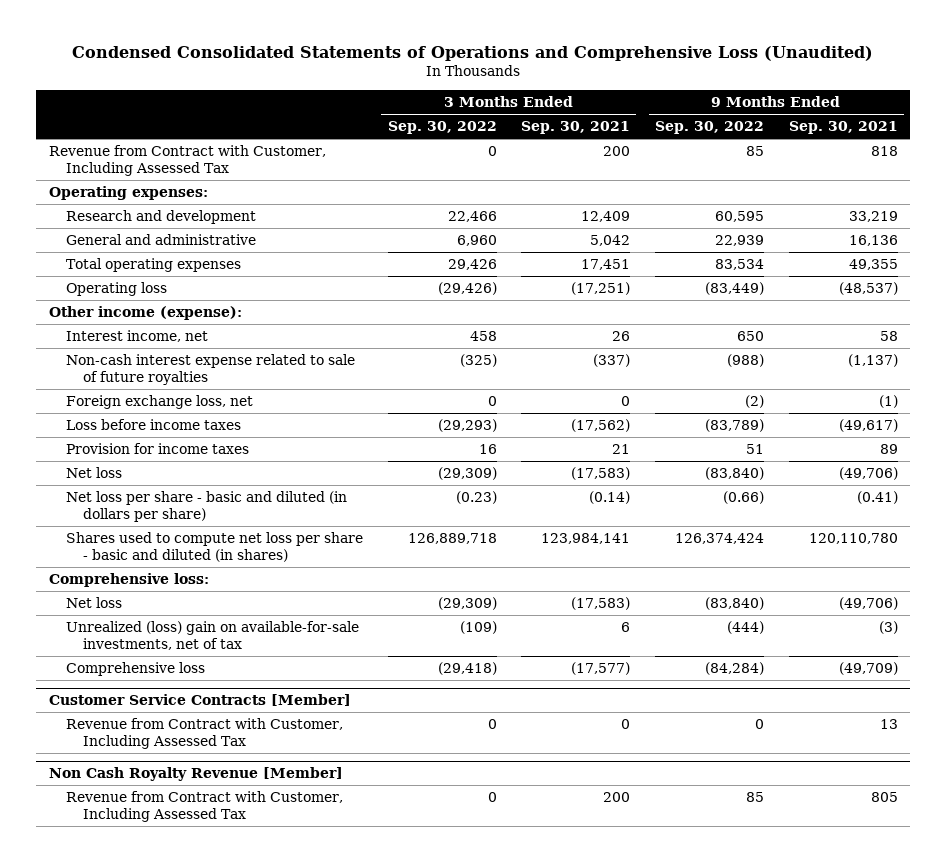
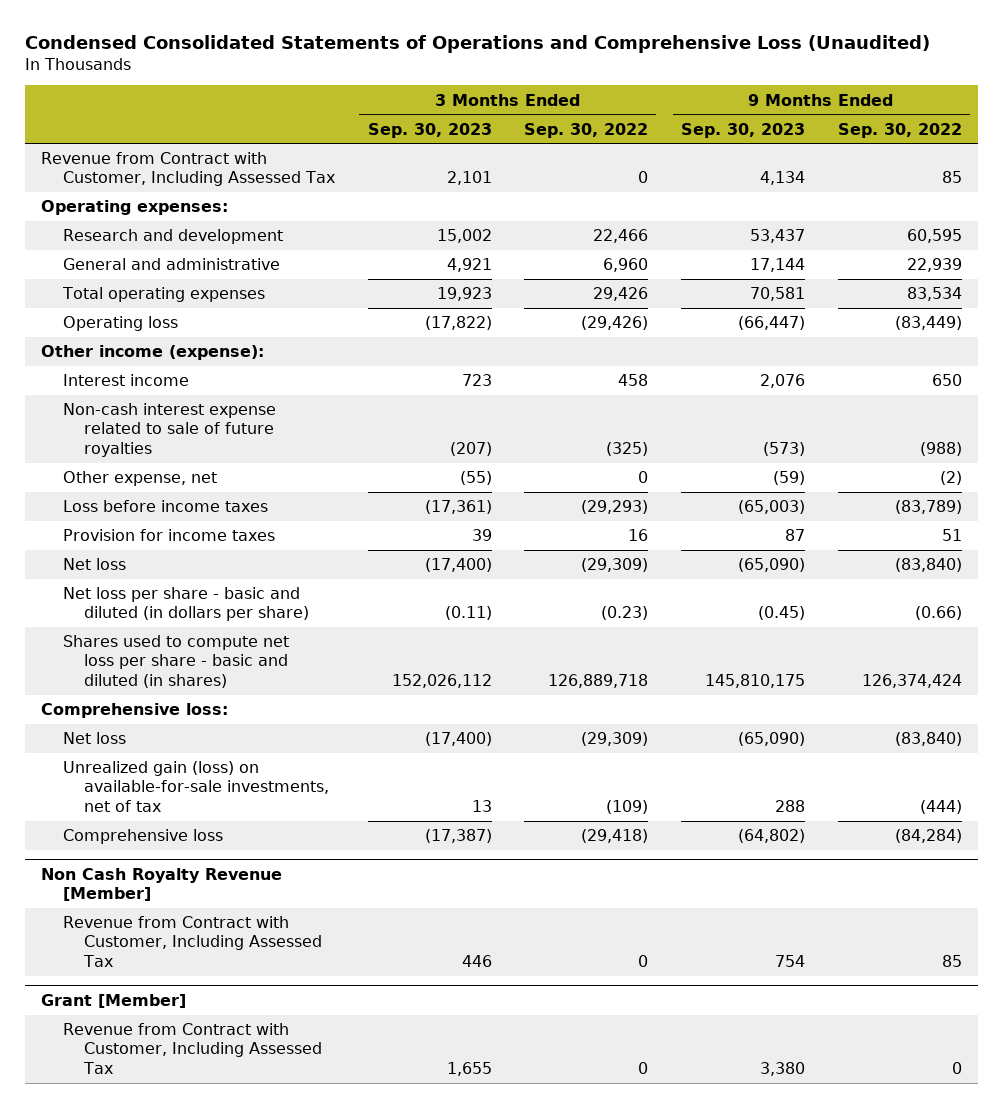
[521,121,631,135] Sep. 30, 2021 -> none
[788,121,898,135] Sep. 30, 2021 -> none
none -> [367,122,492,138] Sep. 30, 2023
none -> [681,122,806,138] Sep. 30, 2023
[65,330,208,343] Interest income, net -> [62,374,189,387] Interest income
[65,395,253,410] Foreign exchange loss, net -> none
none -> [62,471,217,487] Other expense, net
[65,621,359,650] Unrealized (loss) gain on available-for-sale investments, net of tax -> [62,761,330,812] Unrealized gain (loss) on available-for-sale investments, net of tax
[48,694,351,707] Customer Service Contracts [Member] -> none
[65,718,343,749] Revenue from Contract with Customer, Including Assessed Tax -> none
none -> [41,993,187,1008] Grant [Member]
none -> [62,1023,323,1074] Revenue from Contract with Customer, Including Assessed Tax

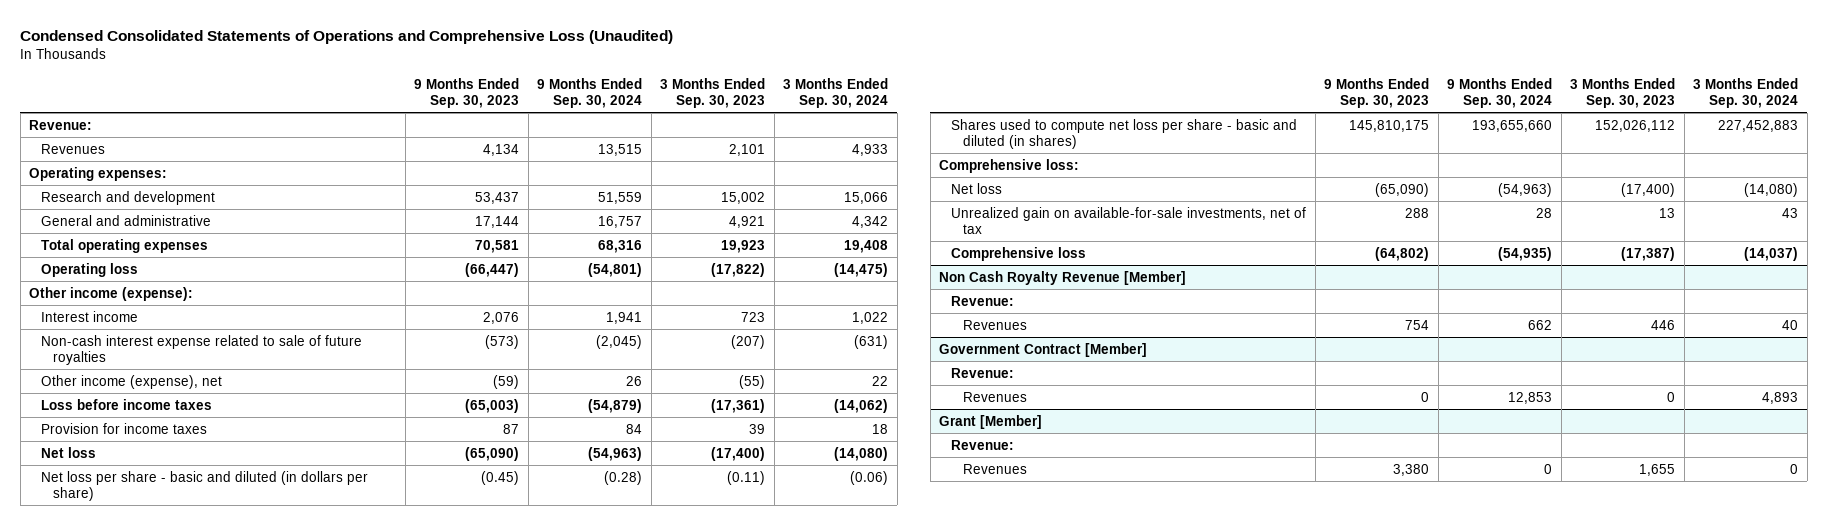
[524,122,649,138] Sep. 30, 2022 -> none
[837,122,962,138] Sep. 30, 2022 -> none
none -> [537,77,643,108] 9 Months Ended Sep. 30, 2024
none -> [783,77,889,108] 3 Months Ended Sep. 30, 2024
none -> [29,119,93,130] Revenue:
[41,152,335,187] Revenue from Contract with Customer, Including Assessed Tax -> [41,143,106,154] Revenues
[62,471,217,487] Other expense, net -> [41,374,223,389] Other income (expense), net
[62,761,330,812] Unrealized gain (loss) on available-for-sale investments, net of tax -> [951,206,1307,234] Unrealized gain on available-for-sale investments, net of tax
none -> [951,295,1015,306] Revenue:
[62,916,323,967] Revenue from Contract with Customer, Including Assessed Tax -> [963,319,1028,330] Revenues
none -> [939,342,1148,357] Government Contract [Member]
none -> [951,367,1015,378] Revenue:
none -> [963,391,1028,402] Revenues
none -> [951,439,1015,450] Revenue:
[62,1023,323,1074] Revenue from Contract with Customer, Including Assessed Tax -> [963,463,1028,474] Revenues

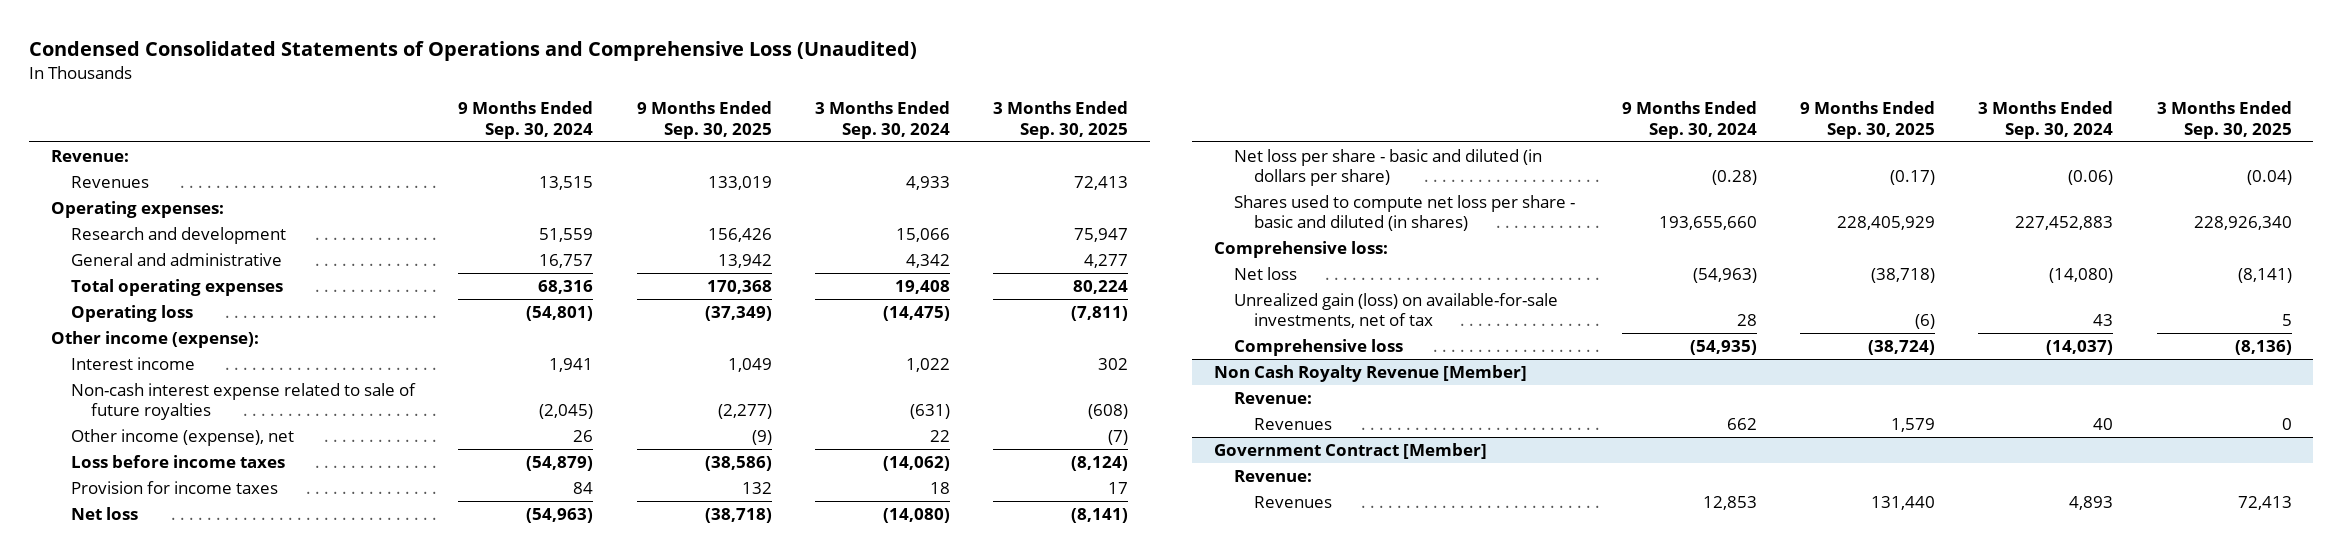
[414,77,520,108] 9 Months Ended Sep. 30, 2023 -> none
[660,77,766,108] 3 Months Ended Sep. 30, 2023 -> none
none -> [636,101,772,139] 9 Months Ended Sep. 30, 2025
none -> [993,101,1129,139] 3 Months Ended Sep. 30, 2025
[951,206,1307,234] Unrealized gain on available-for-sale investments, net of tax -> [1234,292,1559,329] Unrealized gain (loss) on available-for-sale investments, net of tax
[939,414,1043,429] Grant [Member] -> none
[951,439,1015,450] Revenue: -> none
[963,463,1028,474] Revenues -> none

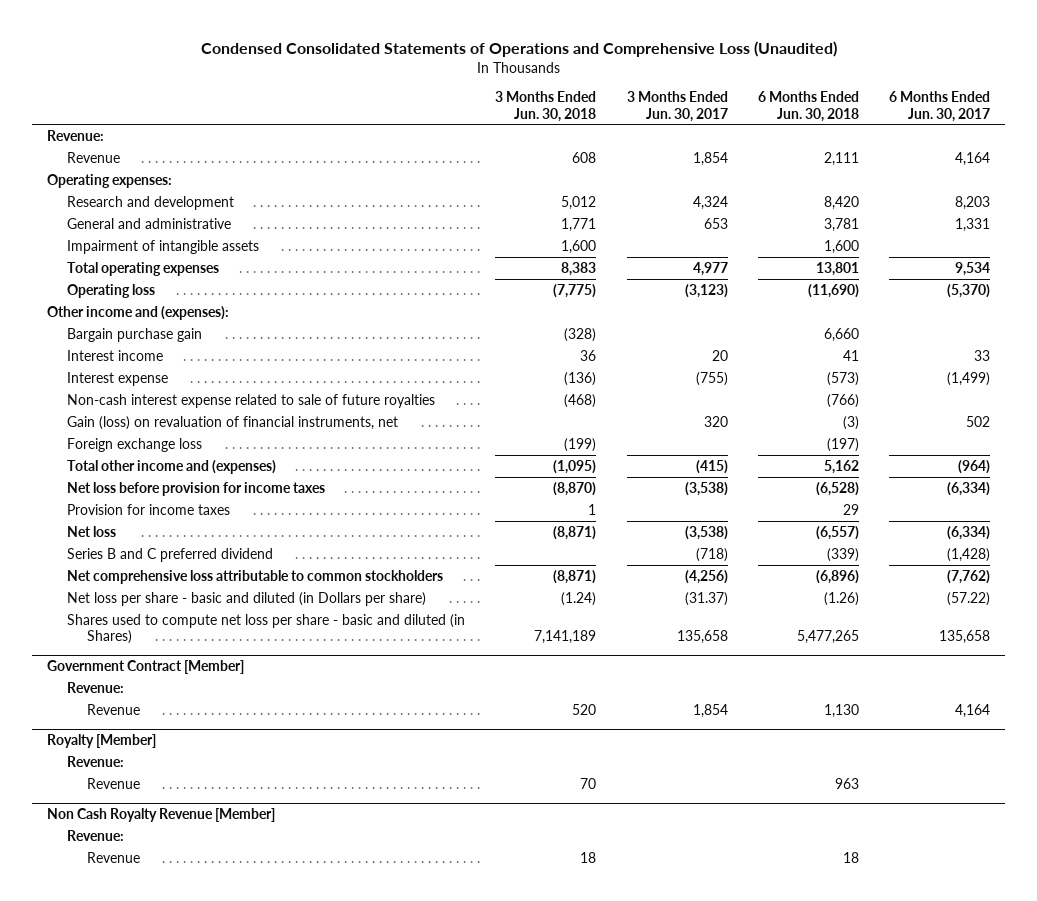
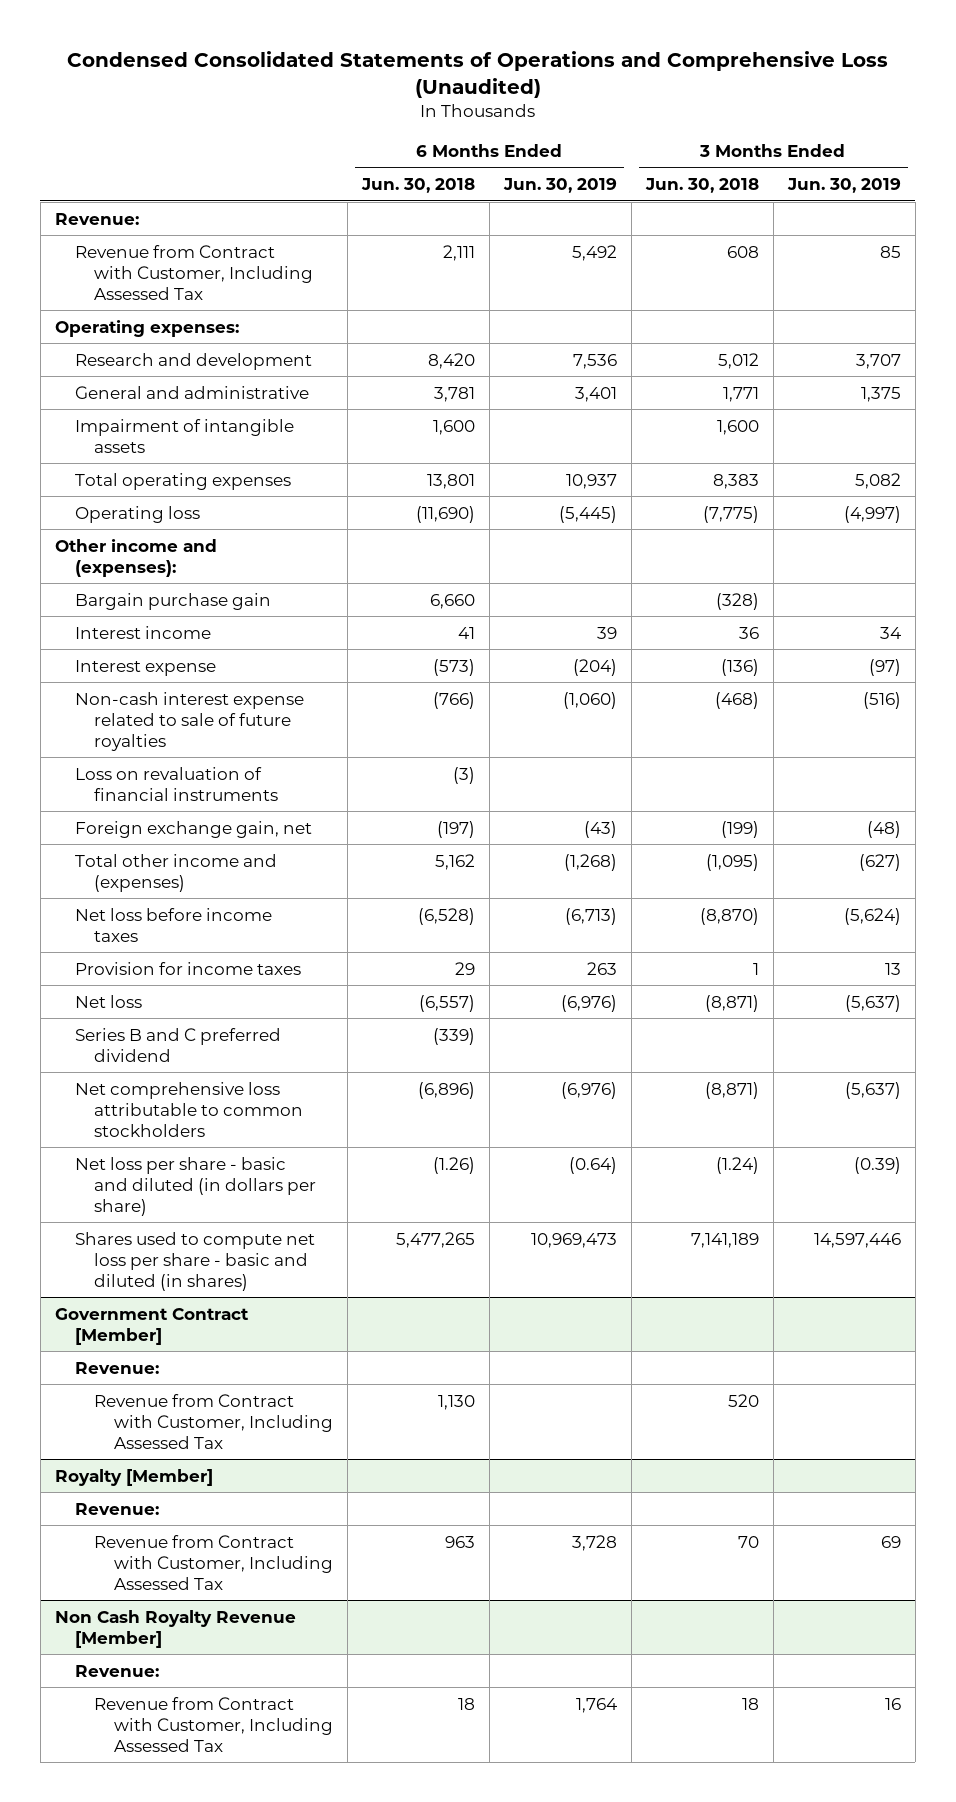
[626,91,728,122] 3 Months Ended Jun. 30, 2017 -> none
[889,91,991,122] 6 Months Ended Jun. 30, 2017 -> none
none -> [502,178,617,194] Jun. 30, 2019
none -> [786,178,901,194] Jun. 30, 2019
[67,151,121,163] Revenue -> [74,244,314,300] Revenue from Contract with Customer, Including Assessed Tax
[67,415,399,430] Gain (loss) on revaluation of financial instruments, net -> [74,766,279,801] Loss on revaluation of financial instruments
[67,437,203,452] Foreign exchange loss -> [74,820,312,838] Foreign exchange gain, net
[67,481,326,496] Net loss before provision for income taxes -> [74,907,272,942] Net loss before income taxes
[67,591,427,606] Net loss per share - basic and diluted (in Dollars per share) -> [74,1156,317,1216] Net loss per share - basic and diluted (in dollars per share)
[67,613,466,645] Shares used to compute net loss per share - basic and diluted (in Shares) -> [74,1231,315,1291] Shares used to compute net loss per share - basic and diluted (in shares)
[87,703,141,715] Revenue -> [94,1393,334,1449] Revenue from Contract with Customer, Including Assessed Tax
[87,777,141,789] Revenue -> [94,1534,334,1590] Revenue from Contract with Customer, Including Assessed Tax
[87,851,141,863] Revenue -> [94,1696,334,1752] Revenue from Contract with Customer, Including Assessed Tax

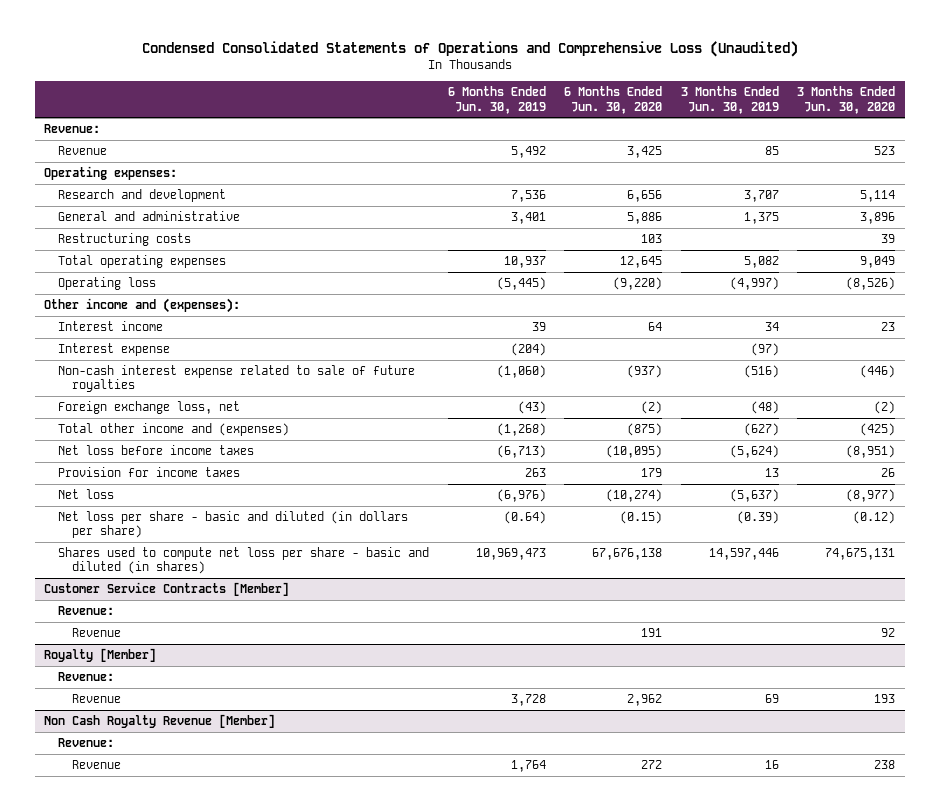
[360,178,475,194] Jun. 30, 2018 -> none
[644,178,759,194] Jun. 30, 2018 -> none
none -> [564,86,663,114] 6 Months Ended Jun. 30, 2020
none -> [797,86,896,114] 3 Months Ended Jun. 30, 2020
[74,244,314,300] Revenue from Contract with Customer, Including Assessed Tax -> [58,146,108,156] Revenue
[74,418,294,453] Impairment of intangible assets -> none
none -> [58,233,192,247] Restructuring costs
[74,592,271,610] Bargain purchase gain -> none
[74,766,279,801] Loss on revaluation of financial instruments -> none
[74,820,312,838] Foreign exchange gain, net -> [58,401,241,415] Foreign exchange loss, net
[74,1027,281,1062] Series B and C preferred dividend -> none
[74,1081,304,1137] Net comprehensive loss attributable to common stockholders -> none
[54,1307,249,1345] Government Contract [Member] -> none
none -> [43,582,289,597] Customer Service Contracts [Member]
[94,1393,334,1449] Revenue from Contract with Customer, Including Assessed Tax -> [72,628,122,638] Revenue
[94,1534,334,1590] Revenue from Contract with Customer, Including Assessed Tax -> [72,694,122,704] Revenue
[94,1696,334,1752] Revenue from Contract with Customer, Including Assessed Tax -> [72,760,122,770] Revenue

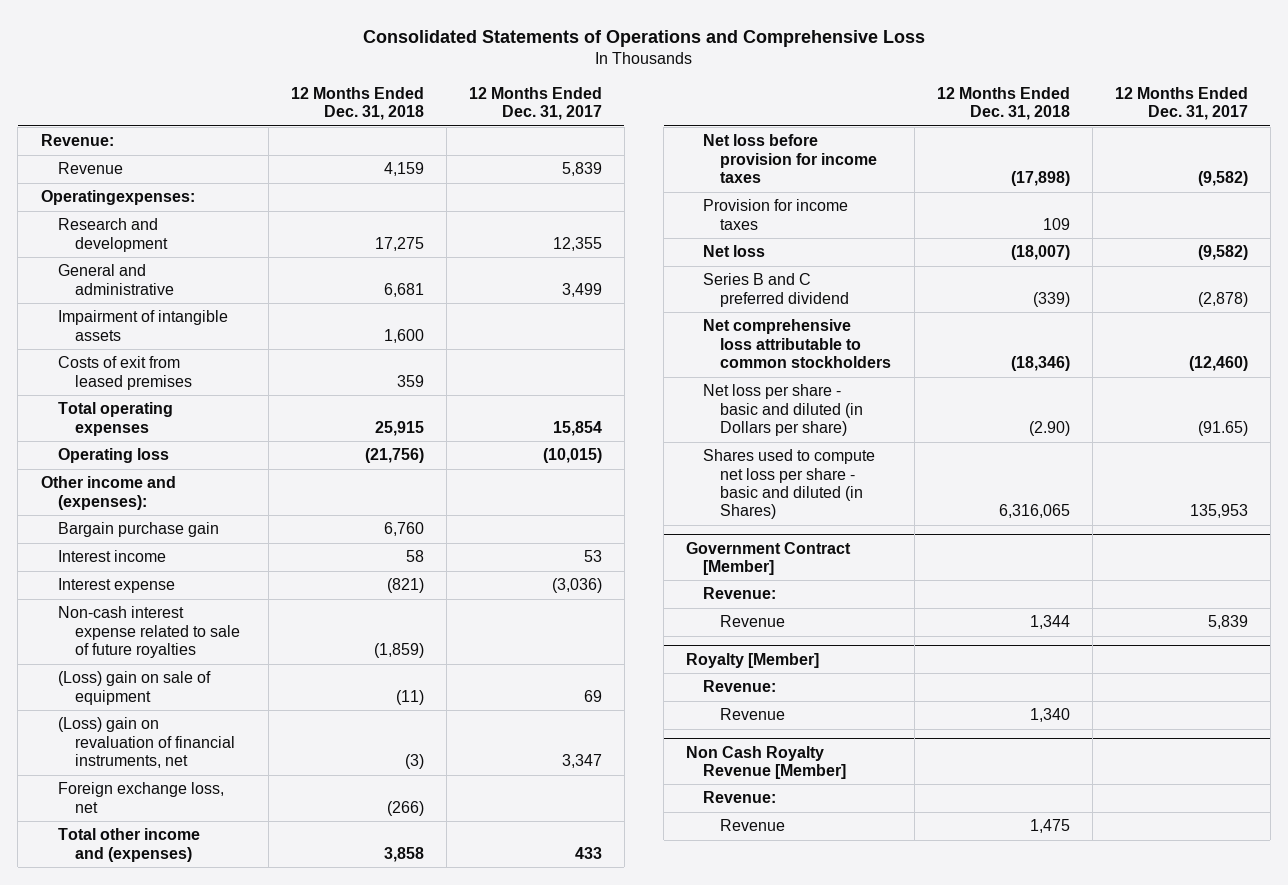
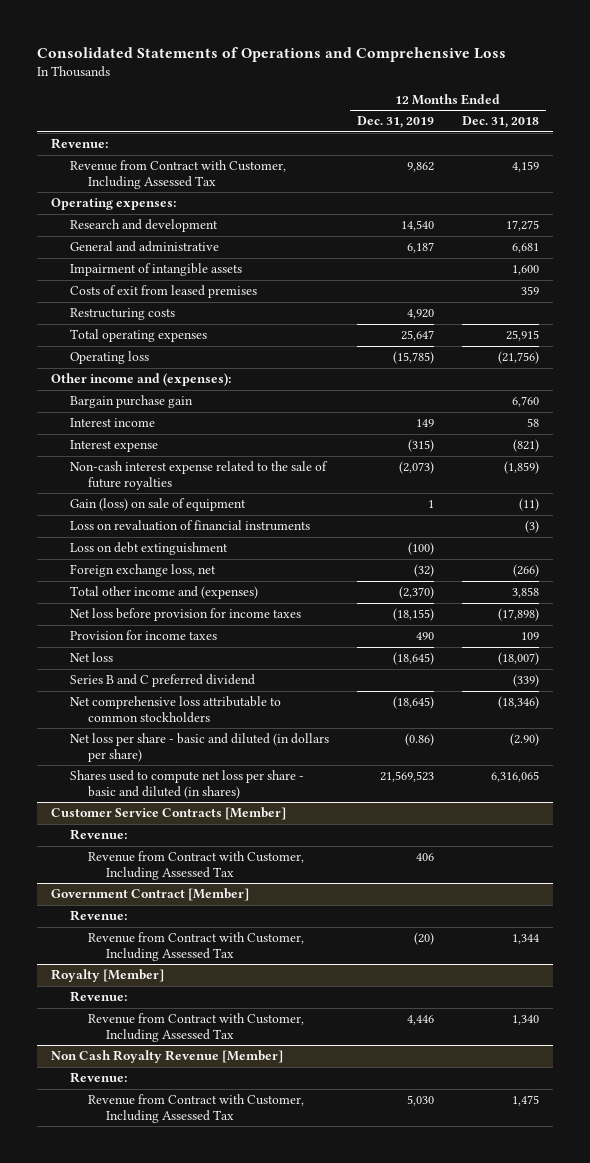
[468,87,602,121] 12 Months Ended Dec. 31, 2017 -> none
none -> [356,116,434,129] Dec. 31, 2019
[57,162,123,175] Revenue -> [69,160,286,189] Revenue from Contract with Customer, Including Assessed Tax
[40,190,195,206] Operatingexpenses: -> [51,198,177,211] Operating expenses:
none -> [69,308,175,321] Restructuring costs
[57,606,240,658] Non-cash interest expense related to sale of future royalties -> [69,461,328,490] Non-cash interest expense related to the sale of future royalties
[57,671,211,705] (Loss) gain on sale of equipment -> [69,498,246,512] Gain (loss) on sale of equipment
[57,717,235,768] (Loss) gain on revaluation of financial instruments, net -> [69,520,310,532] Loss on revaluation of financial instruments
none -> [69,542,228,556] Loss on debt extinguishment
[703,384,864,436] Net loss per share - basic and diluted (in Dollars per share) -> [69,733,329,762] Net loss per share - basic and diluted (in dollars per share)
[703,449,876,520] Shares used to compute net loss per share - basic and diluted (in Shares) -> [69,770,304,799] Shares used to compute net loss per share - basic and diluted (in shares)
none -> [51,807,287,821] Customer Service Contracts [Member]
none -> [69,829,127,841] Revenue:
none -> [87,851,304,880] Revenue from Contract with Customer, Including Assessed Tax
[720,615,786,628] Revenue -> [87,932,304,961] Revenue from Contract with Customer, Including Assessed Tax
[720,708,786,721] Revenue -> [87,1013,304,1042] Revenue from Contract with Customer, Including Assessed Tax
[720,819,786,832] Revenue -> [87,1094,304,1123] Revenue from Contract with Customer, Including Assessed Tax

